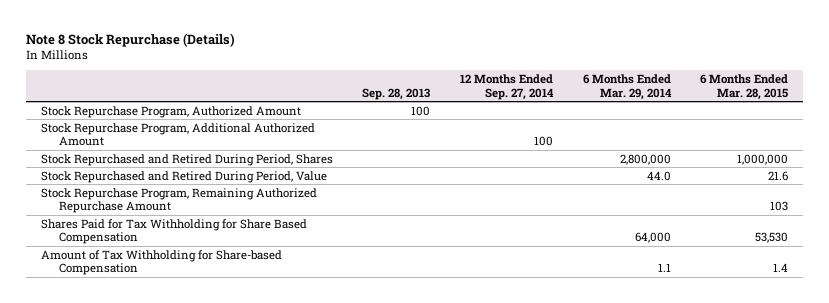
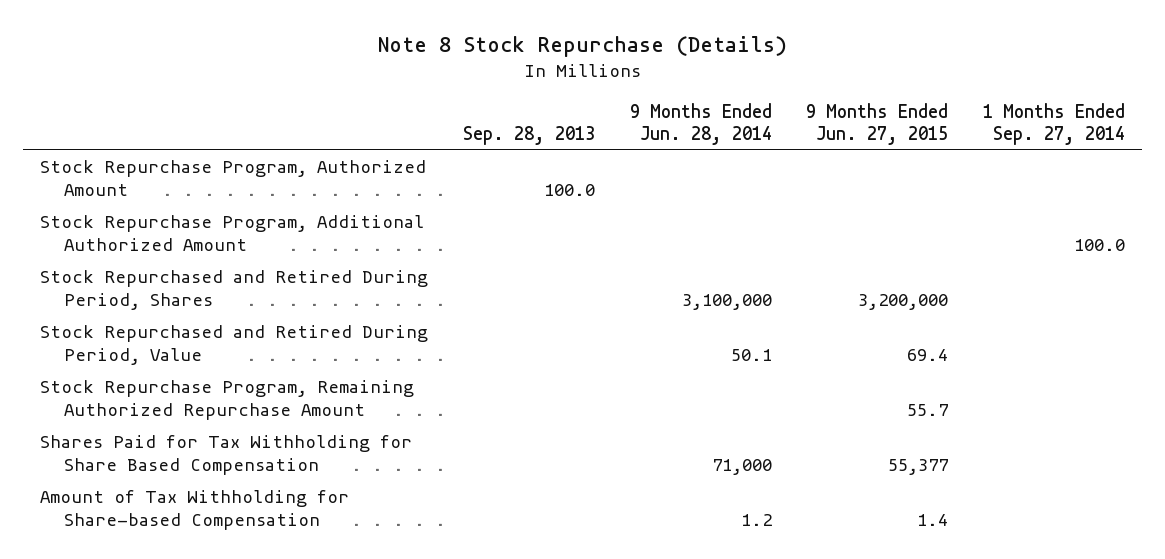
[460,73,555,100] 12 Months Ended Sep. 27, 2014 -> none
[582,73,672,100] 6 Months Ended Mar. 29, 2014 -> none
[700,73,789,100] 6 Months Ended Mar. 28, 2015 -> none
none -> [629,102,772,146] 9 Months Ended Jun. 28, 2014
none -> [806,102,949,146] 9 Months Ended Jun. 27, 2015
none -> [983,102,1126,146] 1 Months Ended Sep. 27, 2014
[411,105,431,116] 100 -> [544,184,596,197] 100.0

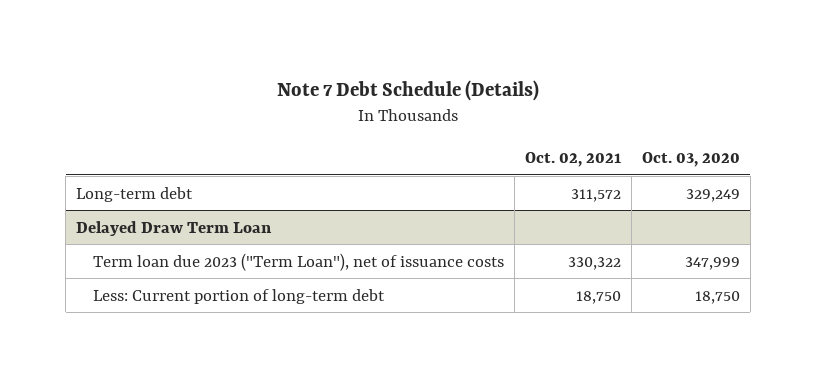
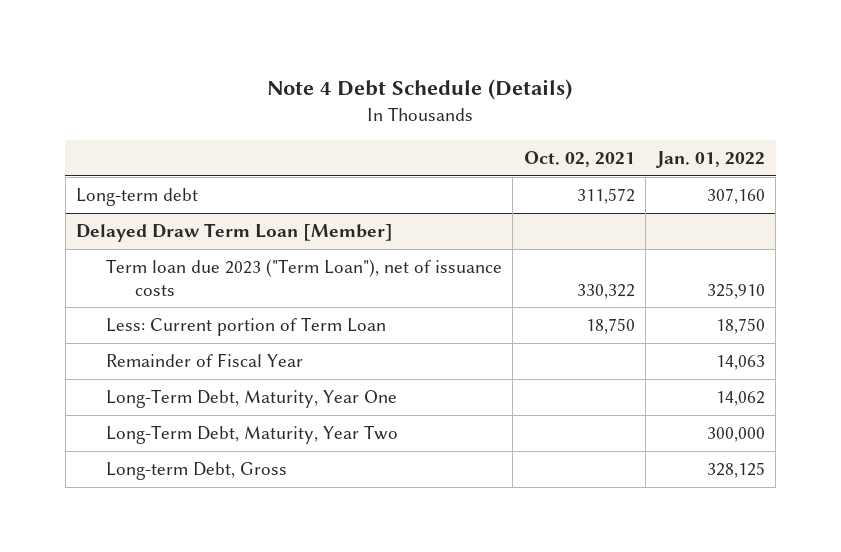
[277,79,540,101] Note 7 Debt Schedule (Details) -> [267,79,573,101] Note 4 Debt Schedule (Details)
[641,151,740,167] Oct. 03, 2020 -> none
none -> [655,151,765,169] Jan. 01, 2022
[76,220,273,236] Delayed Draw Term Loan -> [76,223,394,243] Delayed Draw Term Loan [Member]
[93,288,386,304] Less: Current portion of long-term debt -> [105,317,386,337] Less: Current portion of Term Loan
none -> [105,353,303,368] Remainder of Fiscal Year
none -> [105,389,397,409] Long-Term Debt, Maturity, Year One
none -> [105,425,398,445] Long-Term Debt, Maturity, Year Two
none -> [105,462,287,481] Long-term Debt, Gross

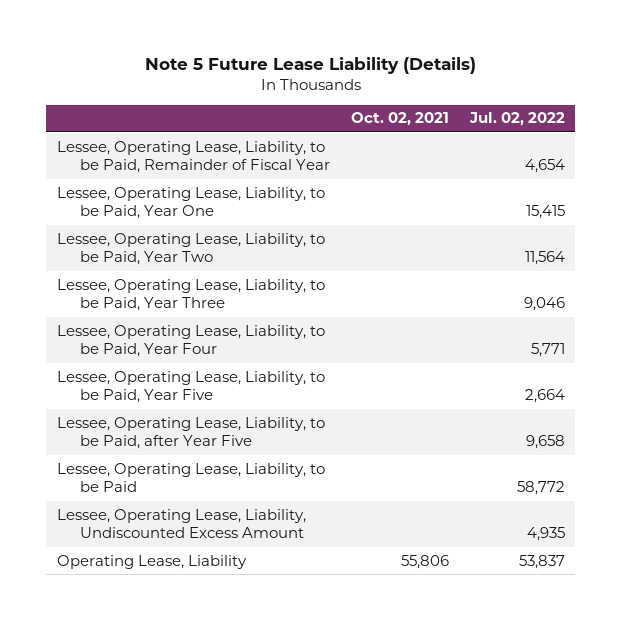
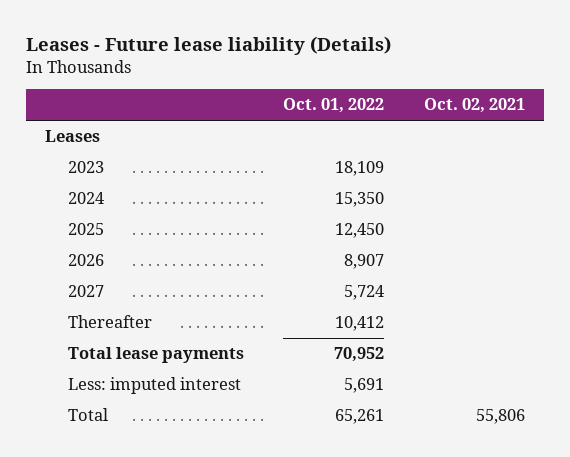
[144,56,476,74] Note 5 Future Lease Liability (Details) -> [25,35,391,55] Leases - Future lease liability (Details)
[468,112,565,127] Jul. 02, 2022 -> none
none -> [283,98,385,114] Oct. 01, 2022
[56,140,331,174] Lessee, Operating Lease, Liability, to be Paid, Remainder of Fiscal Year -> none
none -> [45,130,101,143] Leases
[56,186,325,220] Lessee, Operating Lease, Liability, to be Paid, Year One -> [68,161,105,174] 2023
[56,232,325,266] Lessee, Operating Lease, Liability, to be Paid, Year Two -> [68,192,105,205] 2024
[56,278,325,312] Lessee, Operating Lease, Liability, to be Paid, Year Three -> [68,223,105,236] 2025
[56,324,325,358] Lessee, Operating Lease, Liability, to be Paid, Year Four -> [68,254,105,267] 2026
[56,370,325,404] Lessee, Operating Lease, Liability, to be Paid, Year Five -> [68,285,105,298] 2027
[56,416,325,450] Lessee, Operating Lease, Liability, to be Paid, after Year Five -> [68,315,153,329] Thereafter
[56,462,325,493] Lessee, Operating Lease, Liability, to be Paid -> [68,347,245,364] Total lease payments
[56,508,306,539] Lessee, Operating Lease, Liability, Undiscounted Excess Amount -> [68,377,242,395] Less: imputed interest
[56,554,247,569] Operating Lease, Liability -> [68,408,109,422] Total

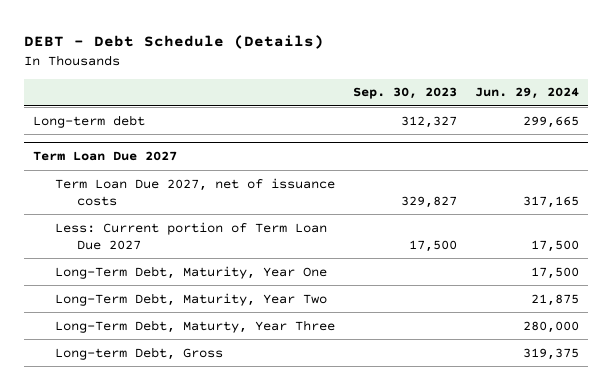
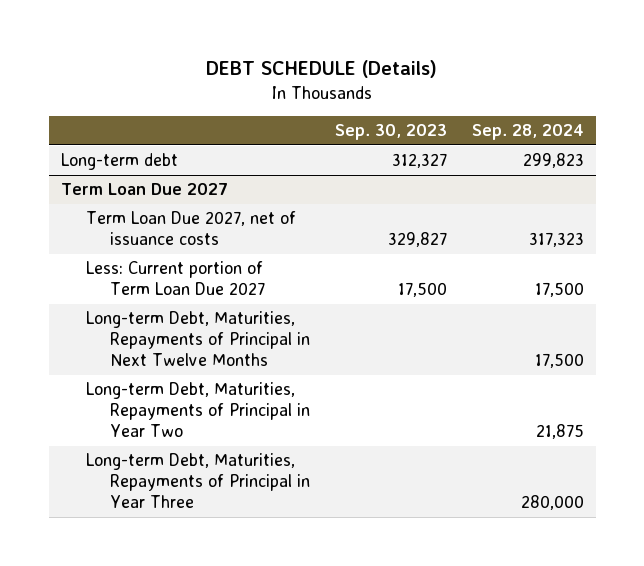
[24,35,325,50] DEBT - Debt Schedule (Details) -> [206,60,438,79] DEBT SCHEDULE (Details)
[474,87,579,100] Jun. 29, 2024 -> none
none -> [471,124,584,141] Sep. 28, 2024
[55,346,224,360] Long-term Debt, Gross -> none
[55,265,328,279] Long-Term Debt, Maturity, Year One -> [85,311,311,367] Long-term Debt, Maturities, Repayments of Principal in Next Twelve Months
[55,292,328,306] Long-Term Debt, Maturity, Year Two -> [85,382,311,438] Long-term Debt, Maturities, Repayments of Principal in Year Two
[55,319,336,333] Long-Term Debt, Maturty, Year Three -> [85,453,311,509] Long-term Debt, Maturities, Repayments of Principal in Year Three

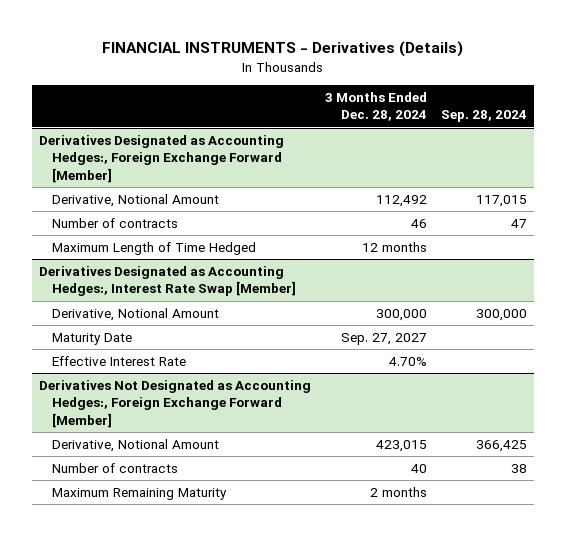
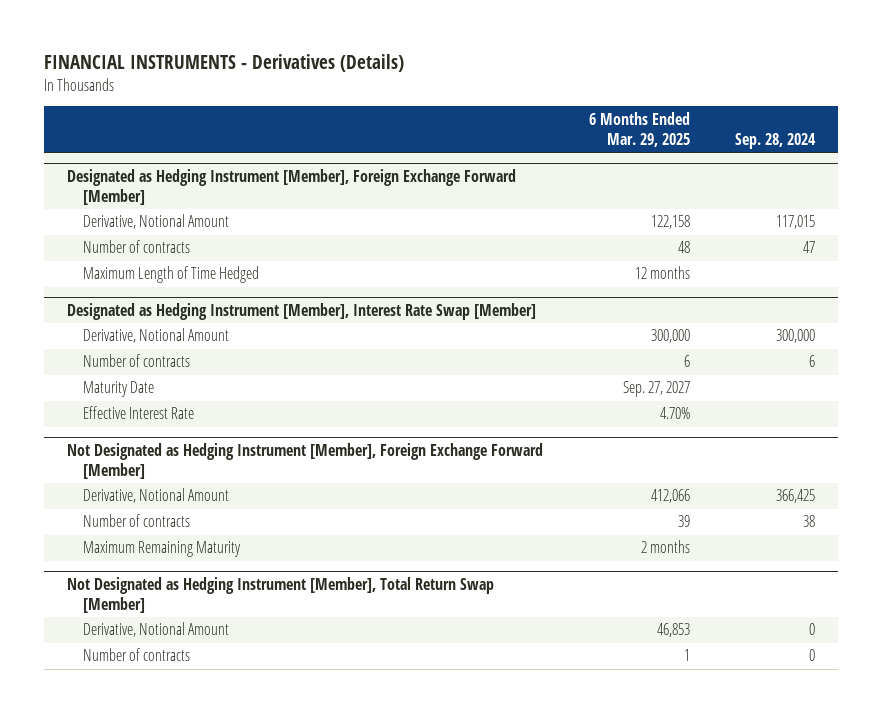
[325,92,428,122] 3 Months Ended Dec. 28, 2024 -> none
none -> [588,111,690,148] 6 Months Ended Mar. 29, 2025
[39,135,285,183] Derivatives Designated as Accounting Hedges:, Foreign Exchange Forward [Member] -> [67,168,517,205] Designated as Hedging Instrument [Member], Foreign Exchange Forward [Member]
[39,266,296,297] Derivatives Designated as Accounting Hedges:, Interest Rate Swap [Member] -> [67,302,537,320] Designated as Hedging Instrument [Member], Interest Rate Swap [Member]
none -> [83,354,191,368] Number of contracts
[39,380,312,428] Derivatives Not Designated as Accounting Hedges:, Foreign Exchange Forward [Member] -> [67,442,544,479] Not Designated as Hedging Instrument [Member], Foreign Exchange Forward [Member]
none -> [67,576,495,613] Not Designated as Hedging Instrument [Member], Total Return Swap [Member]
none -> [83,622,230,638] Derivative, Notional Amount
none -> [83,648,191,662] Number of contracts

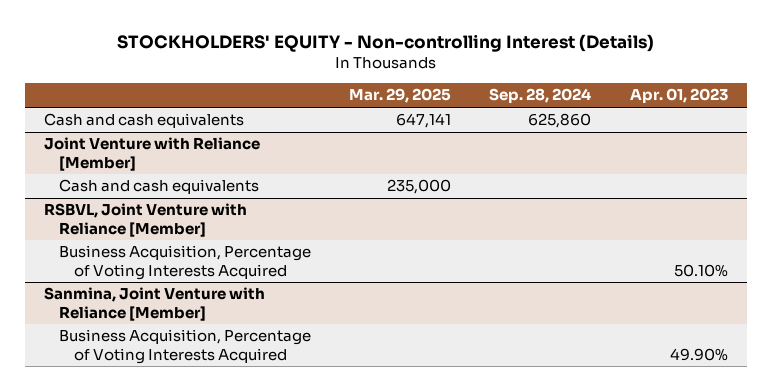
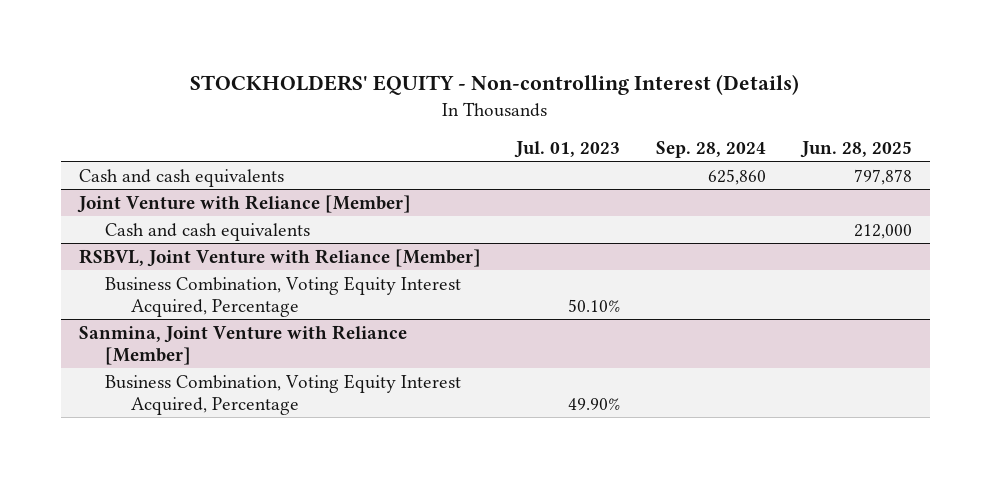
[349,88,452,104] Mar. 29, 2025 -> none
[629,88,728,104] Apr. 01, 2023 -> none
none -> [514,140,621,158] Jul. 01, 2023
none -> [799,140,912,158] Jun. 28, 2025
[59,245,312,280] Business Acquisition, Percentage of Voting Interests Acquired -> [105,275,462,317] Business Combination, Voting Equity Interest Acquired, Percentage
[59,329,312,364] Business Acquisition, Percentage of Voting Interests Acquired -> [105,373,462,415] Business Combination, Voting Equity Interest Acquired, Percentage

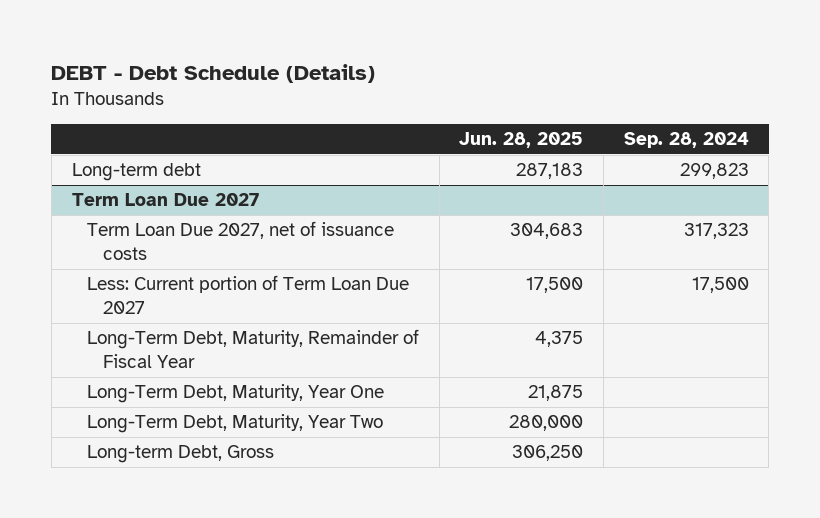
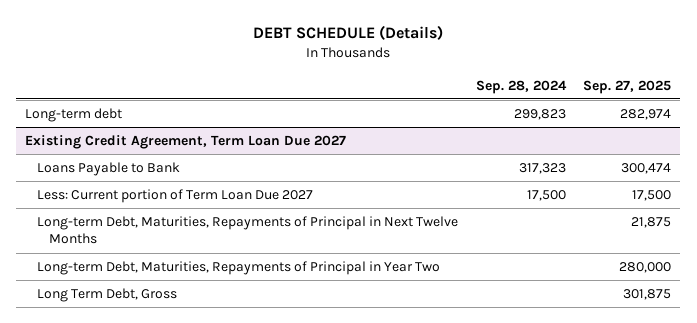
[51,64,376,84] DEBT - Debt Schedule (Details) -> [253,25,444,41] DEBT SCHEDULE (Details)
[459,132,584,149] Jun. 28, 2025 -> none
none -> [583,79,672,94] Sep. 27, 2025
[71,193,259,207] Term Loan Due 2027 -> [25,135,347,150] Existing Credit Agreement, Term Loan Due 2027
[87,221,395,261] Term Loan Due 2027, net of issuance costs -> [36,162,180,177] Loans Payable to Bank
[87,329,420,369] Long-Term Debt, Maturity, Remainder of Fiscal Year -> none
[87,384,385,404] Long-Term Debt, Maturity, Year One -> [36,216,458,245] Long-term Debt, Maturities, Repayments of Principal in Next Twelve Months
[87,414,384,434] Long-Term Debt, Maturity, Year Two -> [36,261,440,276] Long-term Debt, Maturities, Repayments of Principal in Year Two
[87,445,275,464] Long-term Debt, Gross -> [36,288,177,303] Long Term Debt, Gross

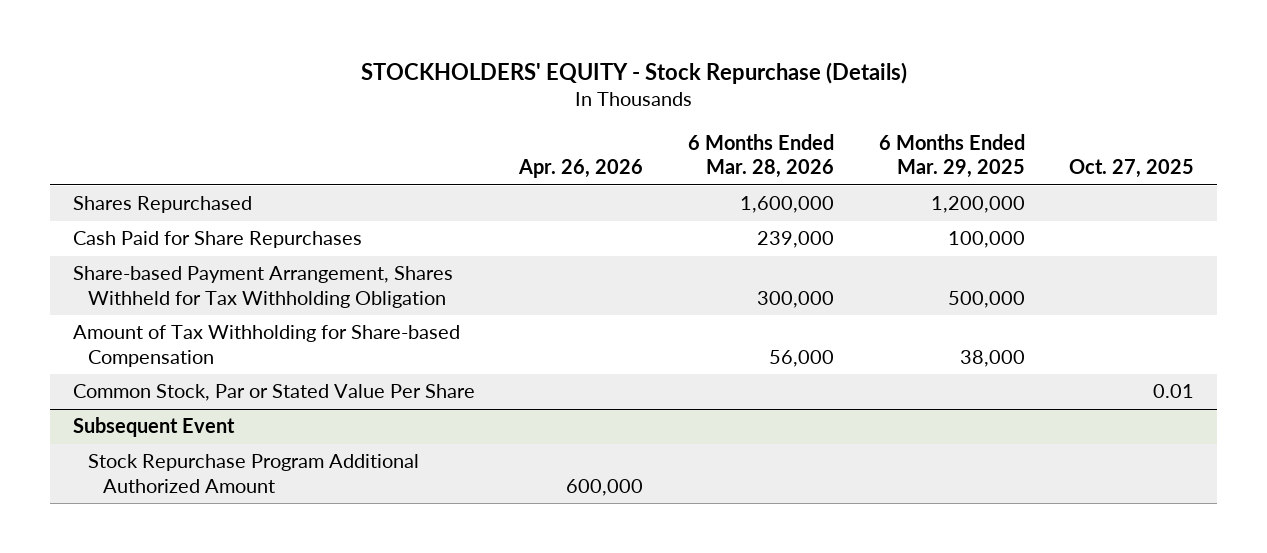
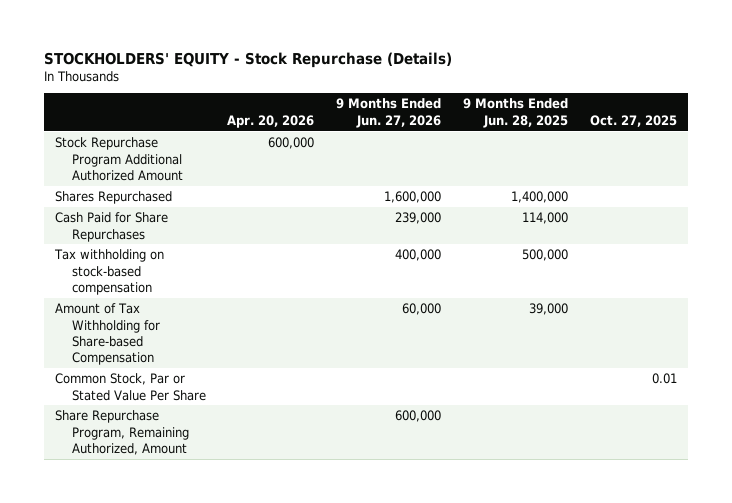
[518,159,644,179] Apr. 26, 2026 -> none
[688,133,835,179] 6 Months Ended Mar. 28, 2026 -> none
[878,133,1025,179] 6 Months Ended Mar. 29, 2025 -> none
none -> [227,114,315,128] Apr. 20, 2026
none -> [336,98,442,128] 9 Months Ended Jun. 27, 2026
none -> [463,98,569,128] 9 Months Ended Jun. 28, 2025
none -> [54,137,183,181] Stock Repurchase Program Additional Authorized Amount
[72,266,453,308] Share-based Payment Arrangement, Shares Withheld for Tax Withholding Obligation -> [53,249,164,295] Tax withholding on stock-based compensation
[72,417,235,438] Subsequent Event -> none
[87,454,419,493] Stock Repurchase Program Additional Authorized Amount -> none
none -> [54,410,189,455] Share Repurchase Program, Remaining Authorized, Amount

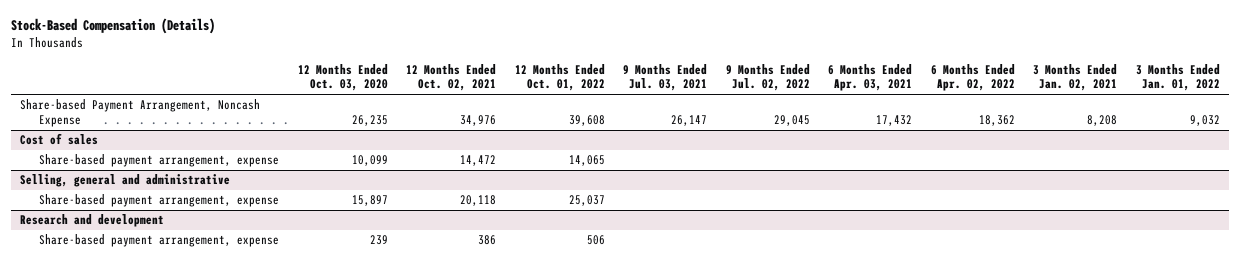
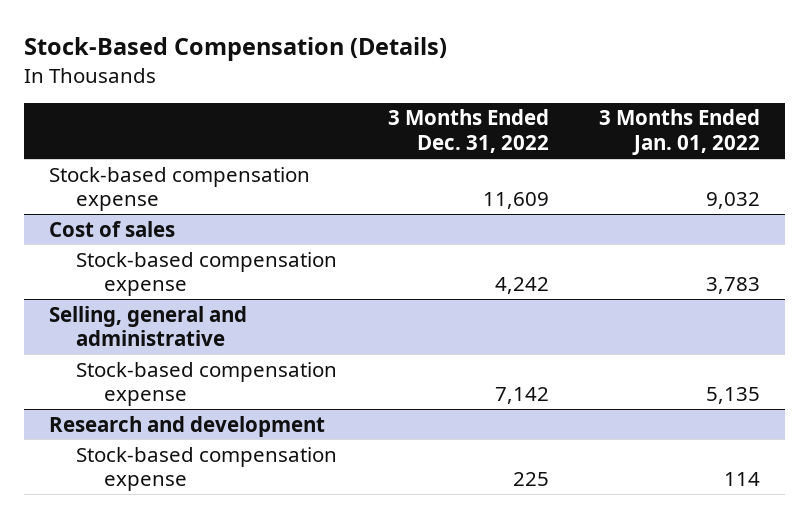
[297,63,388,92] 12 Months Ended Oct. 03, 2020 -> none
[406,63,497,92] 12 Months Ended Oct. 02, 2021 -> none
[514,63,605,92] 12 Months Ended Oct. 01, 2022 -> none
[623,63,708,92] 9 Months Ended Jul. 03, 2021 -> none
[725,63,810,92] 9 Months Ended Jul. 02, 2022 -> none
[828,63,913,92] 6 Months Ended Apr. 03, 2021 -> none
[930,63,1015,92] 6 Months Ended Apr. 02, 2022 -> none
[1033,63,1118,92] 3 Months Ended Jan. 02, 2021 -> none
none -> [387,109,549,154] 3 Months Ended Dec. 31, 2022
[20,99,261,128] Share-based Payment Arrangement, Noncash Expense -> [49,166,311,212] Stock-based compensation expense
[39,154,280,168] Share-based payment arrangement, expense -> none
none -> [76,251,338,297] Stock-based compensation expense
[39,194,280,208] Share-based payment arrangement, expense -> none
none -> [76,361,338,407] Stock-based compensation expense
[39,234,280,248] Share-based payment arrangement, expense -> none
none -> [76,446,338,492] Stock-based compensation expense

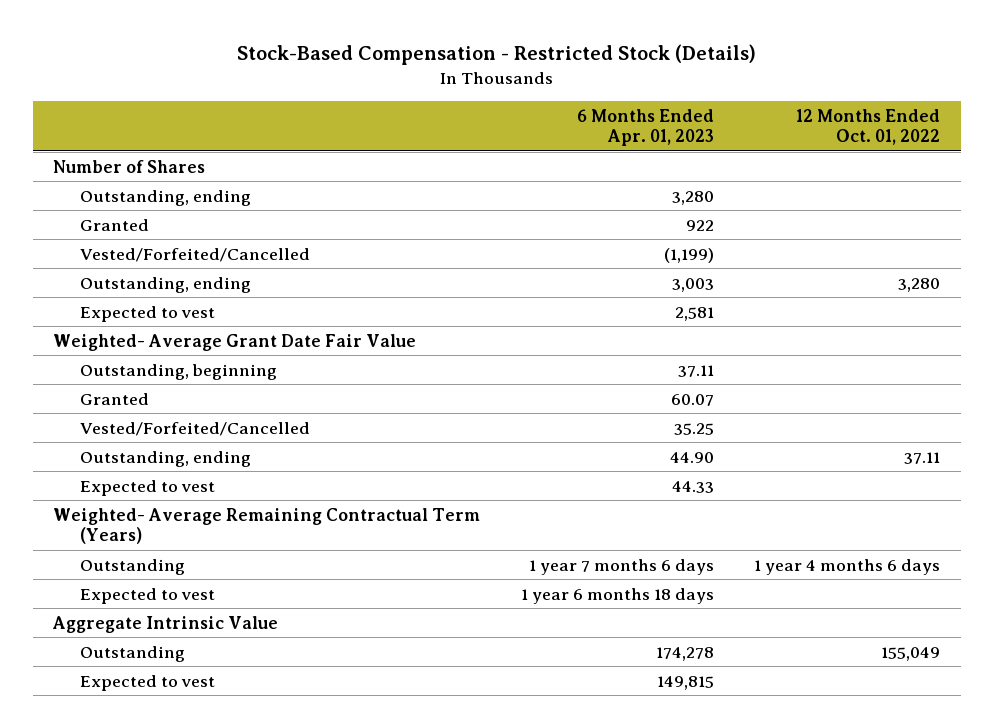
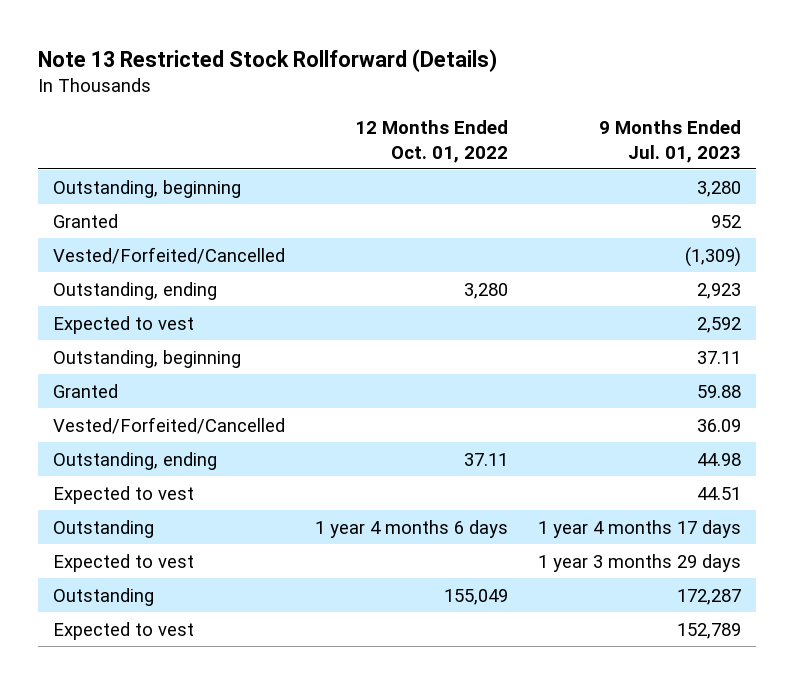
[236,44,756,66] Stock-Based Compensation - Restricted Stock (Details) -> [38,49,498,73] Note 13 Restricted Stock Rollforward (Details)
[576,108,714,147] 6 Months Ended Apr. 01, 2023 -> none
none -> [598,120,741,163] 9 Months Ended Jul. 01, 2023
[53,159,206,173] Number of Shares -> none
[79,189,251,206] Outstanding, ending -> [53,179,242,198] Outstanding, beginning
[53,333,417,351] Weighted- Average Grant Date Fair Value -> none
[53,507,481,544] Weighted- Average Remaining Contractual Term (Years) -> none
[52,615,279,633] Aggregate Intrinsic Value -> none

